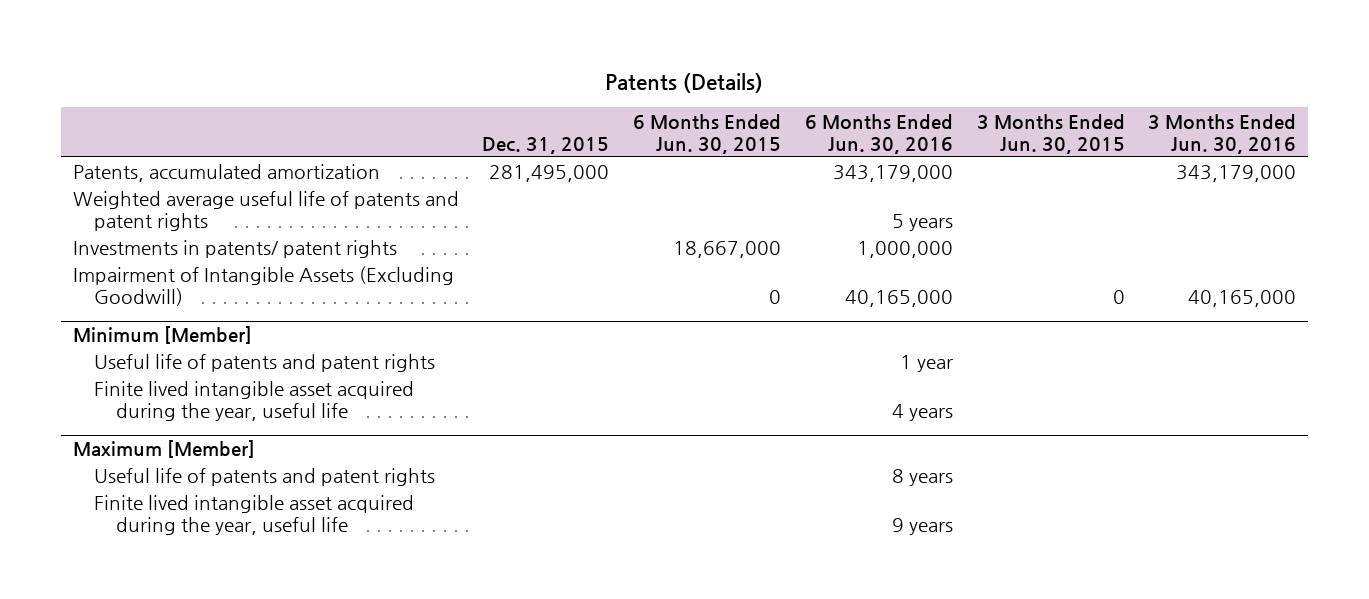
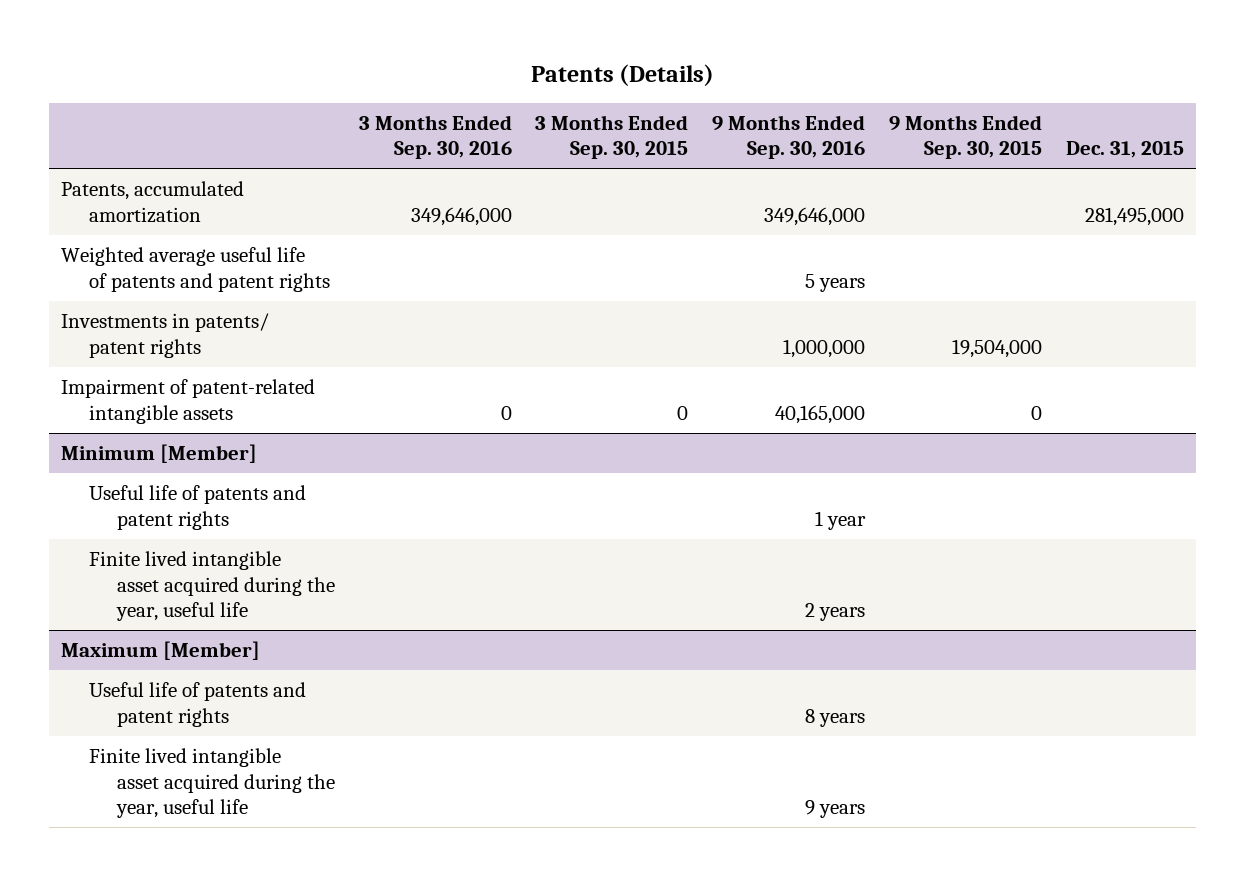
[633,113,782,154] 6 Months Ended Jun. 30, 2015 -> none
[804,113,953,154] 6 Months Ended Jun. 30, 2016 -> none
[976,113,1125,154] 3 Months Ended Jun. 30, 2015 -> none
[1148,113,1297,154] 3 Months Ended Jun. 30, 2016 -> none
none -> [358,115,512,160] 3 Months Ended Sep. 30, 2016
none -> [535,115,689,160] 3 Months Ended Sep. 30, 2015
none -> [712,115,866,160] 9 Months Ended Sep. 30, 2016
none -> [889,115,1043,160] 9 Months Ended Sep. 30, 2015
[72,266,454,307] Impairment of Intangible Assets (Excluding Goodwill) -> [60,379,315,424] Impairment of patent-related intangible assets

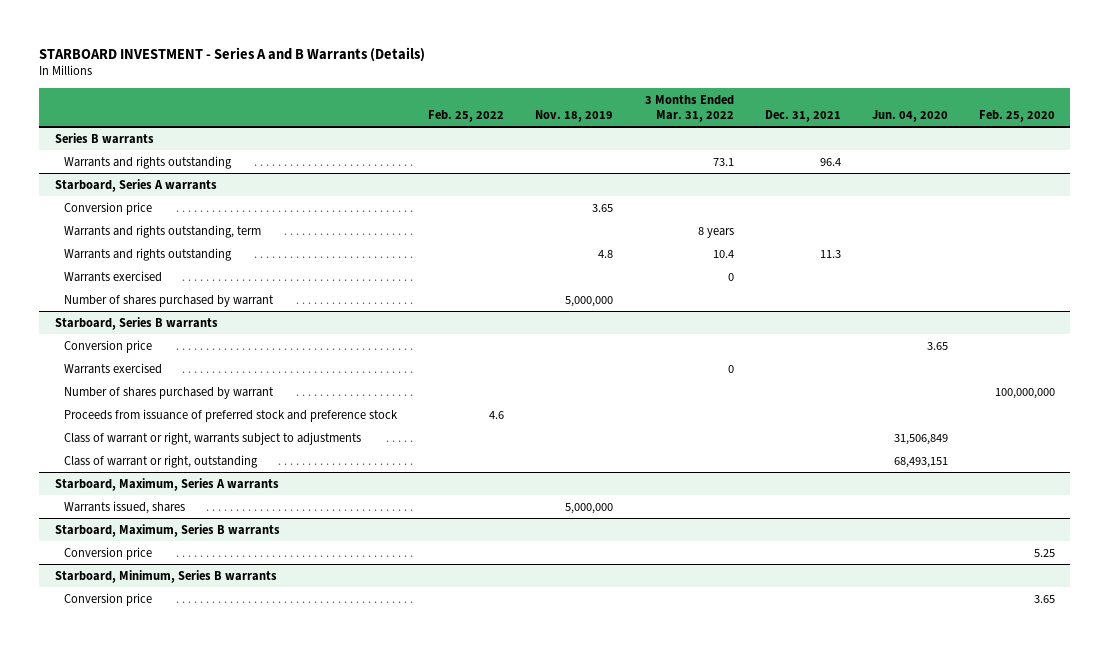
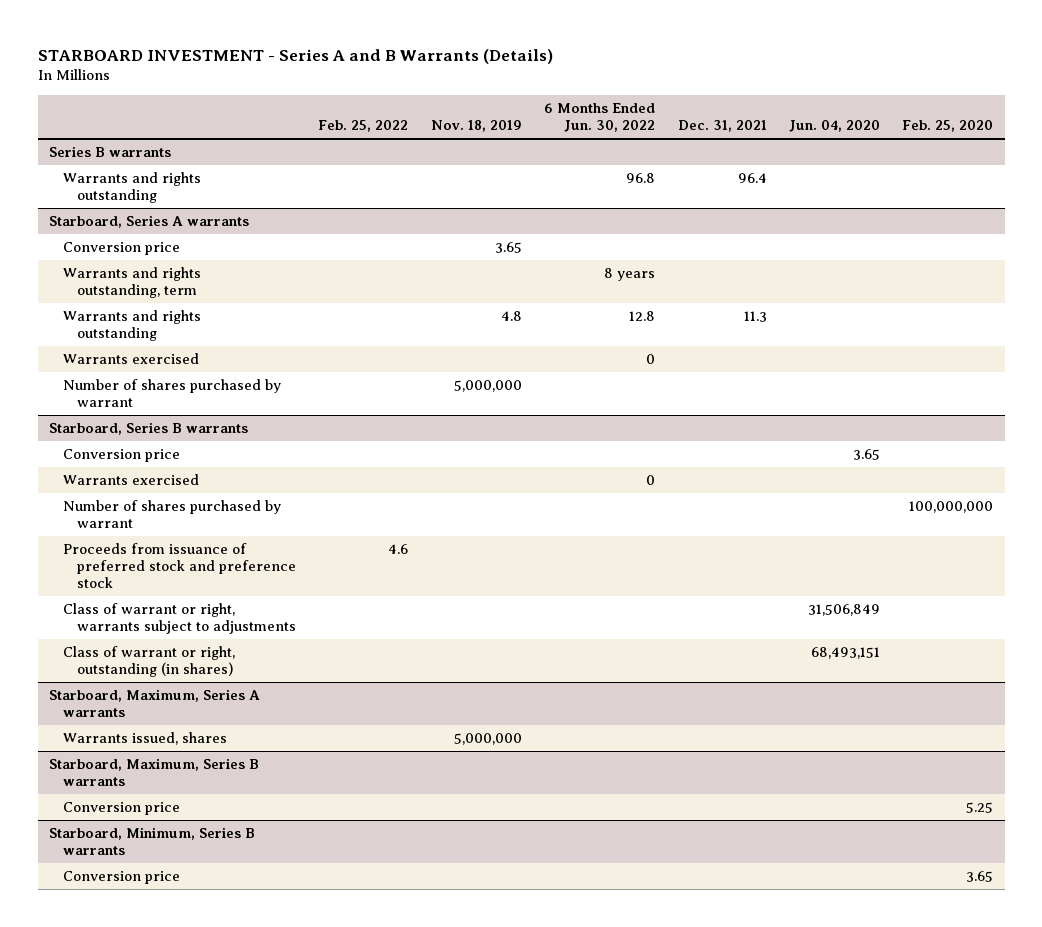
[644,94,734,122] 3 Months Ended Mar. 31, 2022 -> none
none -> [544,103,656,133] 6 Months Ended Jun. 30, 2022
[64,454,259,468] Class of warrant or right, outstanding -> [62,646,235,678] Class of warrant or right, outstanding (in shares)

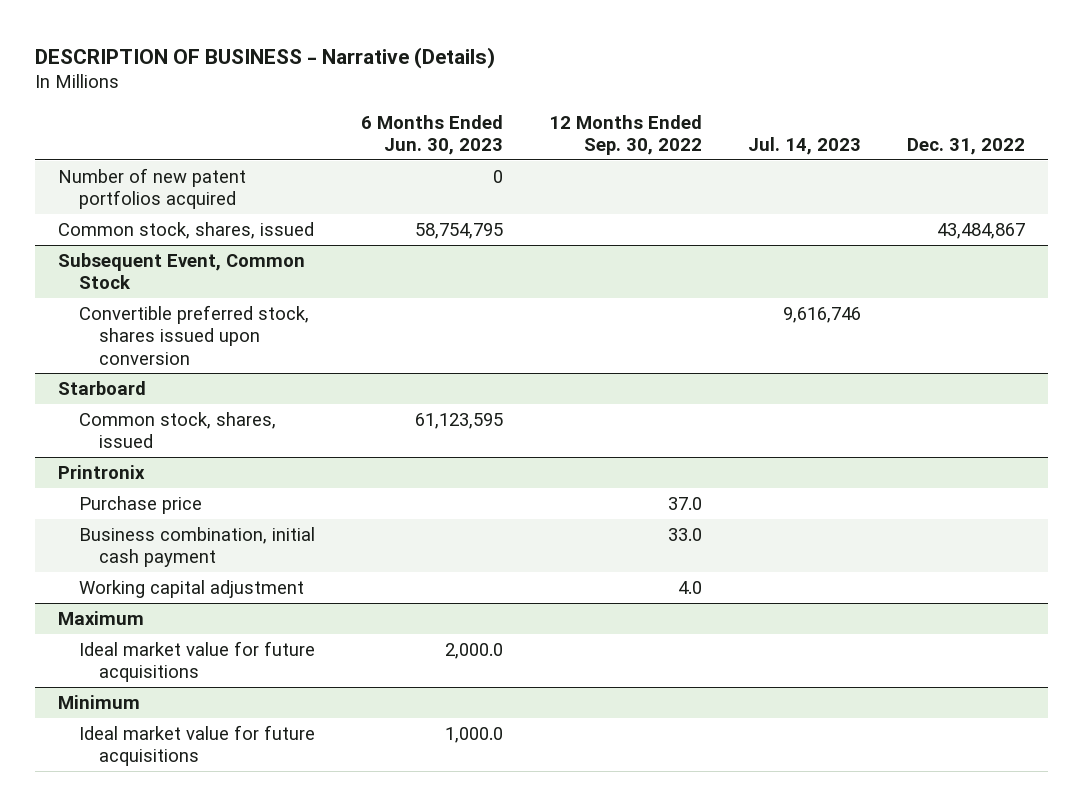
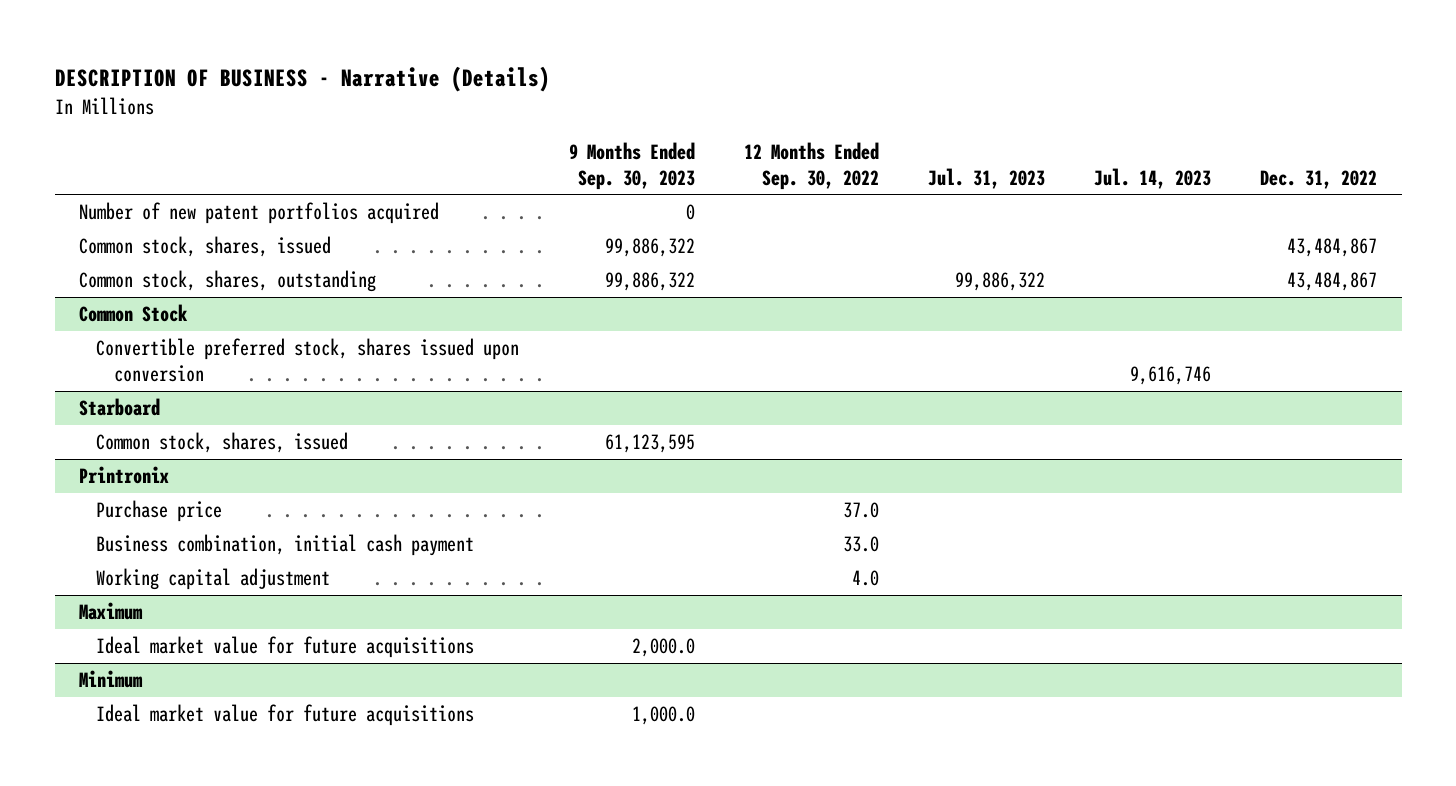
[360,114,503,156] 6 Months Ended Jun. 30, 2023 -> none
none -> [568,141,695,190] 9 Months Ended Sep. 30, 2023
none -> [927,167,1045,189] Jul. 31, 2023
none -> [79,270,377,293] Common stock, shares, outstanding
[58,252,306,290] Subsequent Event, Common Stock -> [79,304,189,323] Common Stock

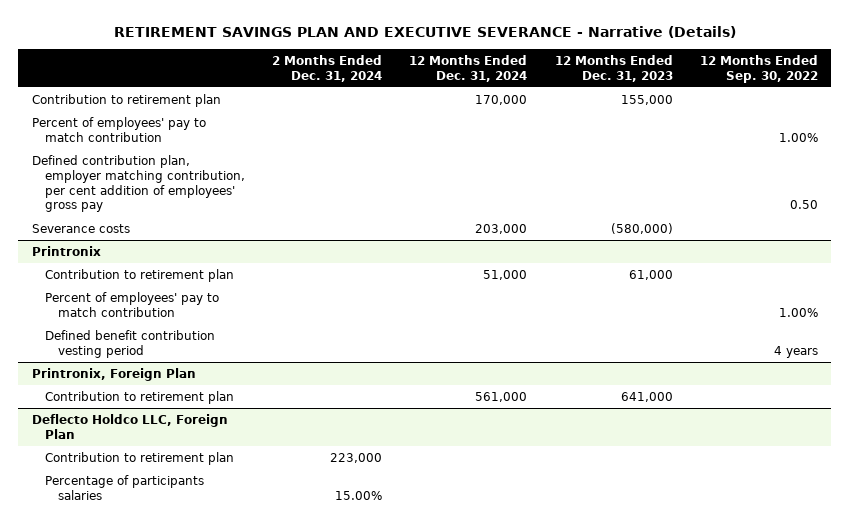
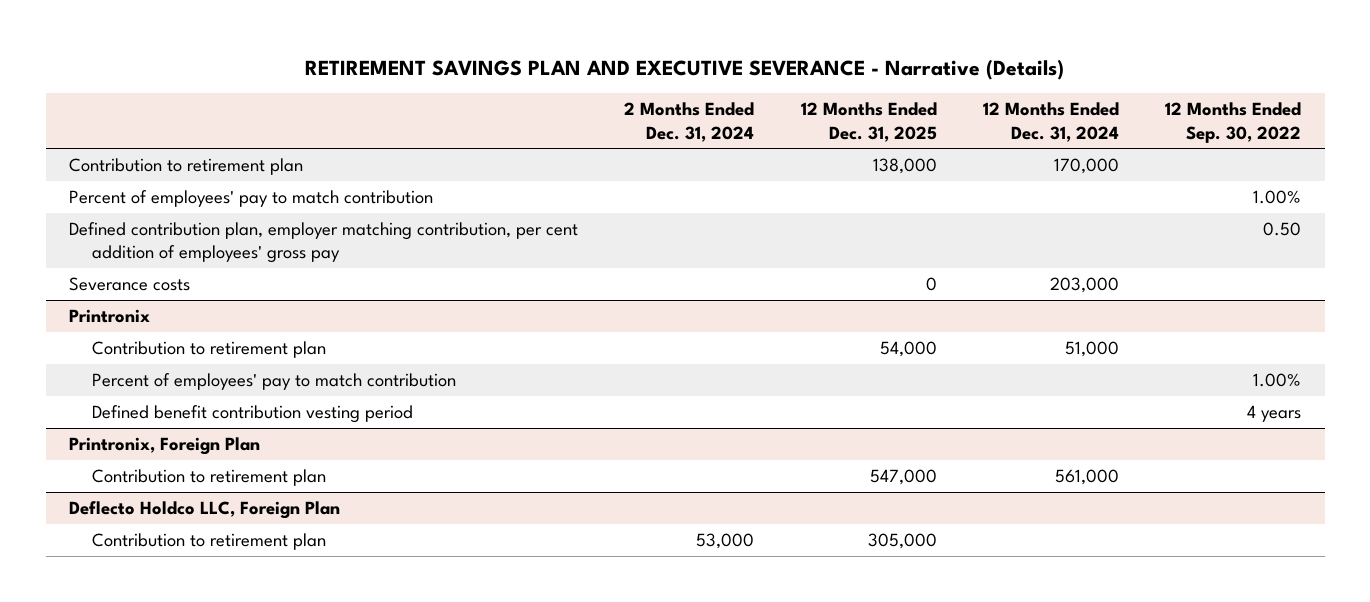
[554,54,673,82] 12 Months Ended Dec. 31, 2023 -> none
none -> [800,102,937,142] 12 Months Ended Dec. 31, 2025
[45,475,205,500] Percentage of participants salaries -> none
[330,453,383,464] 223,000 -> [696,533,755,550] 53,000

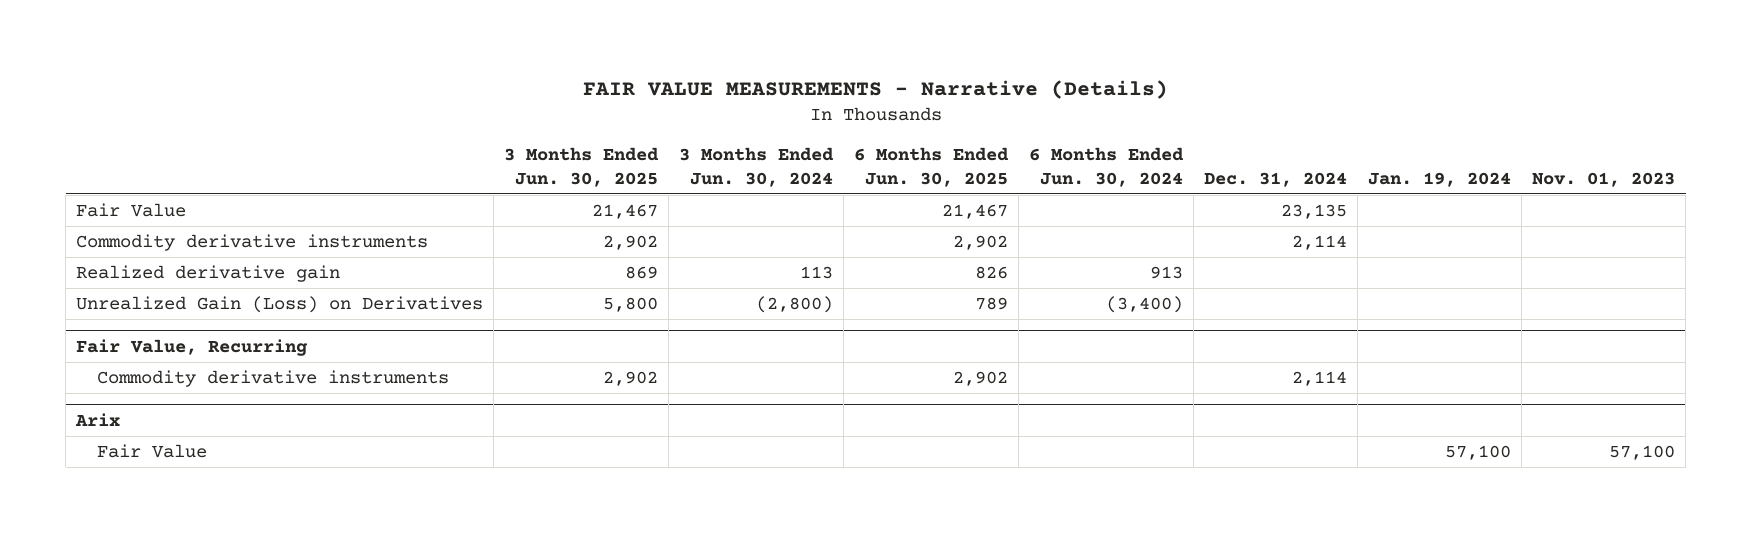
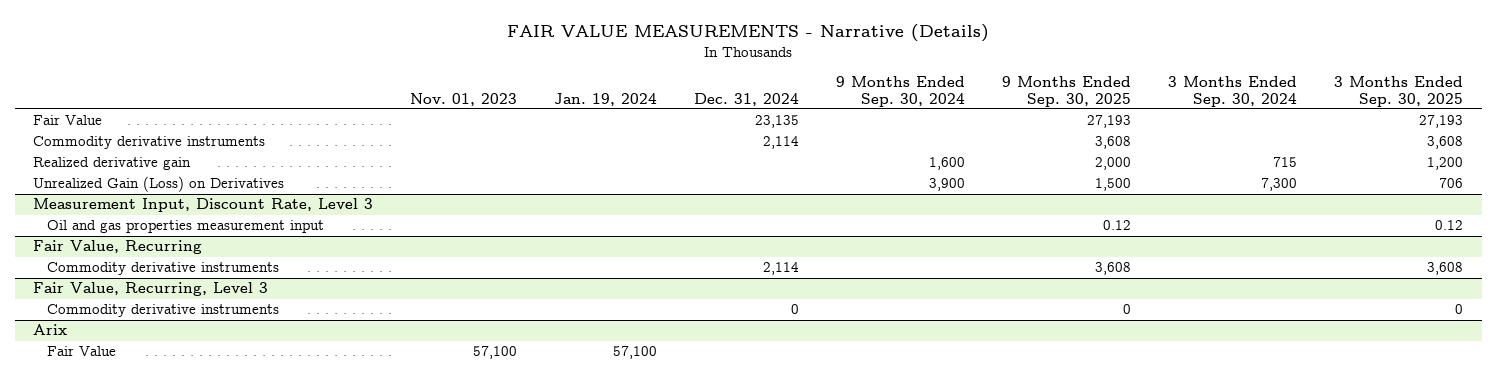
[504,146,660,187] 3 Months Ended Jun. 30, 2025 -> none
[679,146,835,187] 3 Months Ended Jun. 30, 2024 -> none
[854,146,1010,187] 6 Months Ended Jun. 30, 2025 -> none
[1029,146,1185,187] 6 Months Ended Jun. 30, 2024 -> none
none -> [836,75,966,107] 9 Months Ended Sep. 30, 2024
none -> [1002,75,1132,107] 9 Months Ended Sep. 30, 2025
none -> [1168,75,1298,107] 3 Months Ended Sep. 30, 2024
none -> [1334,75,1464,107] 3 Months Ended Sep. 30, 2025
none -> [33,198,374,213] Measurement Input, Discount Rate, Level 3
none -> [46,220,324,234] Oil and gas properties measurement input
none -> [33,282,269,297] Fair Value, Recurring, Level 3
none -> [46,304,279,318] Commodity derivative instruments

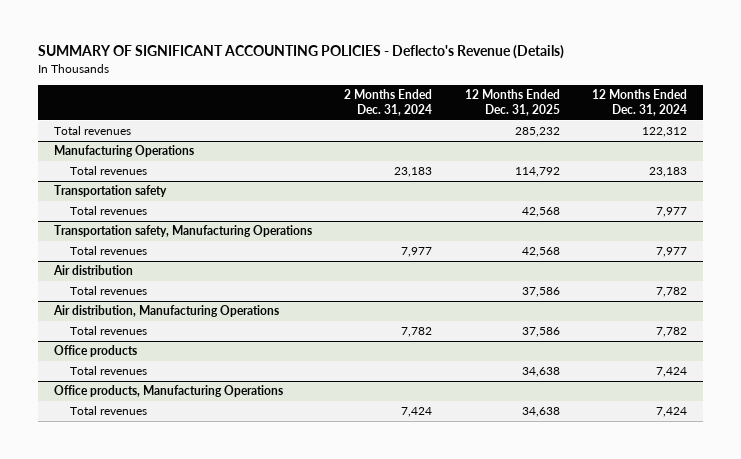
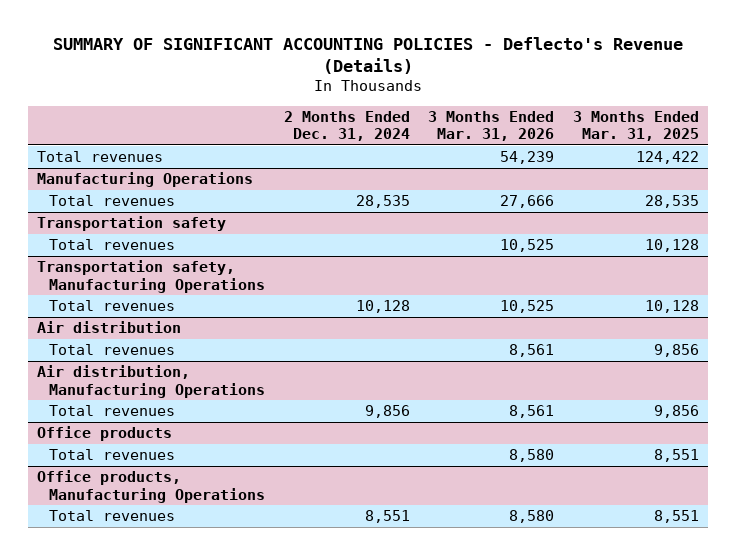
[464,88,560,116] 12 Months Ended Dec. 31, 2025 -> none
[591,88,687,116] 12 Months Ended Dec. 31, 2024 -> none
none -> [428,110,555,142] 3 Months Ended Mar. 31, 2026
none -> [572,110,699,142] 3 Months Ended Mar. 31, 2025
[394,167,433,178] 23,183 -> [355,195,410,209] 28,535
[401,247,433,258] 7,977 -> [355,300,410,314] 10,128
[401,327,433,338] 7,782 -> [364,405,410,419] 9,856
[401,407,433,418] 7,424 -> [364,510,410,524] 8,551

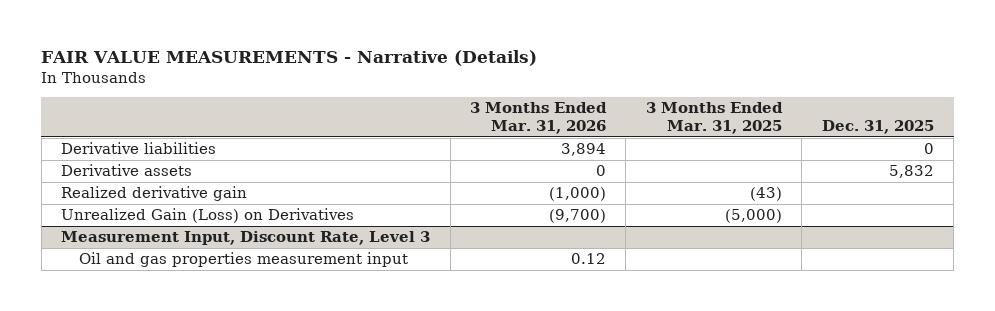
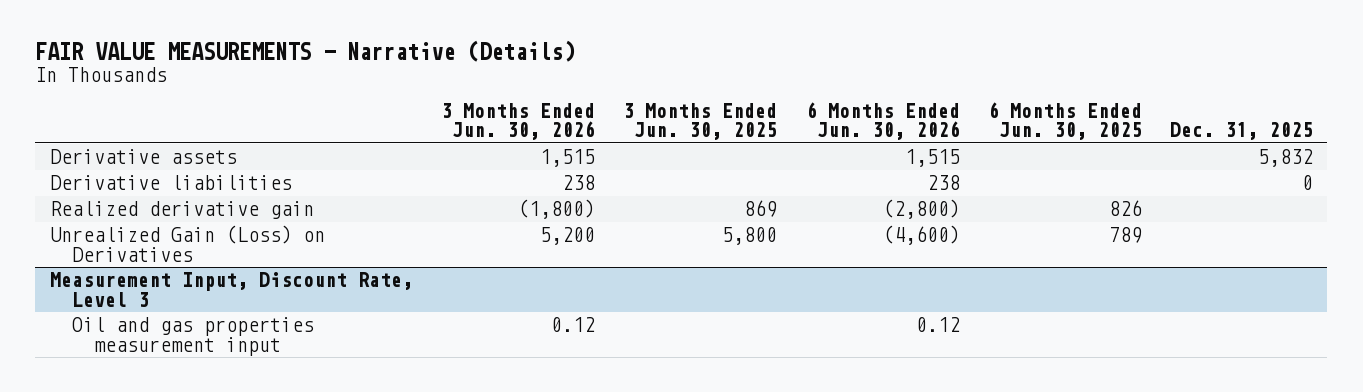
[469,102,607,135] 3 Months Ended Mar. 31, 2026 -> none
[645,102,783,135] 3 Months Ended Mar. 31, 2025 -> none
none -> [440,102,595,141] 3 Months Ended Jun. 30, 2026
none -> [623,102,778,141] 3 Months Ended Jun. 30, 2025
none -> [805,101,960,141] 6 Months Ended Jun. 30, 2026
none -> [987,101,1142,141] 6 Months Ended Jun. 30, 2025
[61,142,217,155] Derivative liabilities -> [49,175,292,191] Derivative liabilities

